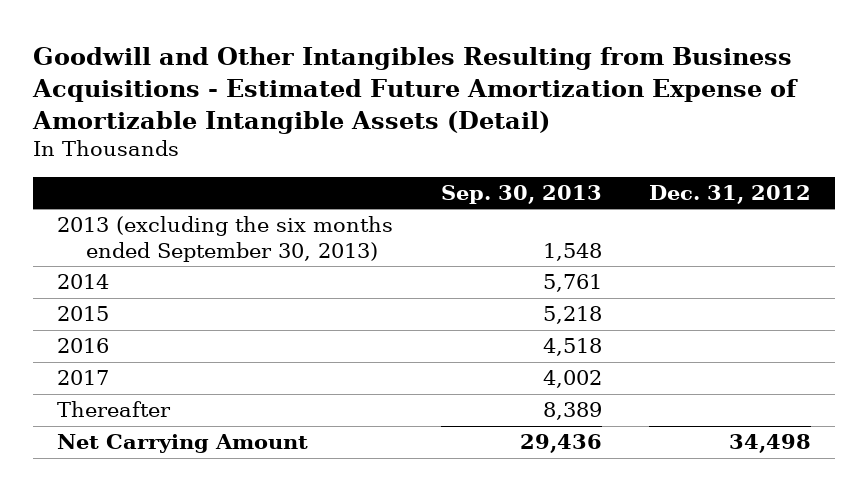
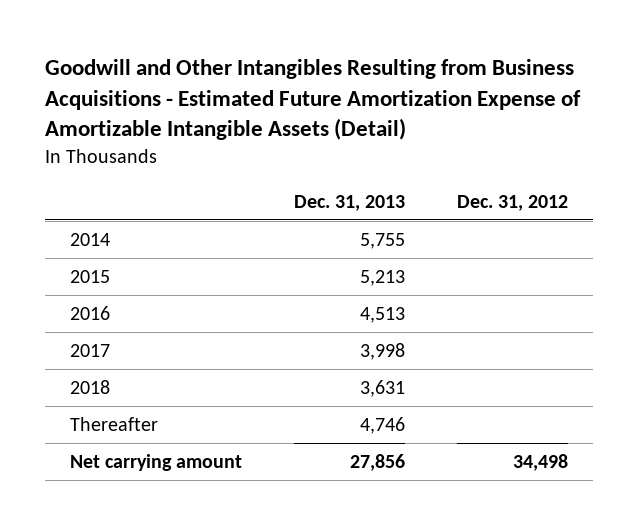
[440,185,602,205] Sep. 30, 2013 -> none
none -> [294,194,406,211] Dec. 31, 2013
[57,216,394,263] 2013 (excluding the six months ended September 30, 2013) -> none
none -> [70,379,111,394] 2018
[57,434,309,454] Net Carrying Amount -> [70,453,243,471] Net carrying amount

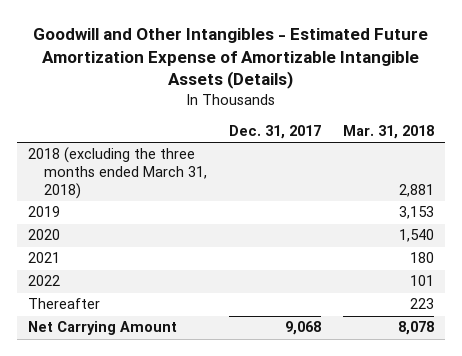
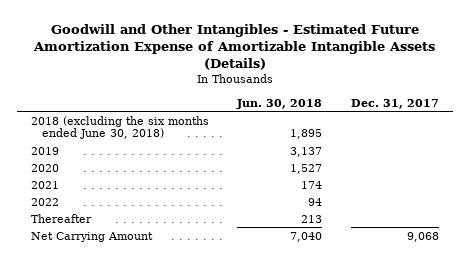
[342,125,434,140] Mar. 31, 2018 -> none
none -> [236,98,323,109] Jun. 30, 2018
[28,147,208,199] 2018 (excluding the three months ended March 31, 2018) -> [31,115,210,140] 2018 (excluding the six months ended June 30, 2018)

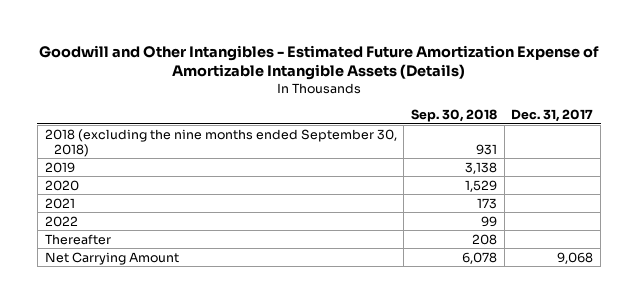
[236,98,323,109] Jun. 30, 2018 -> none
none -> [411,109,498,123] Sep. 30, 2018
[31,115,210,140] 2018 (excluding the six months ended June 30, 2018) -> [44,128,397,157] 2018 (excluding the nine months ended September 30, 2018)

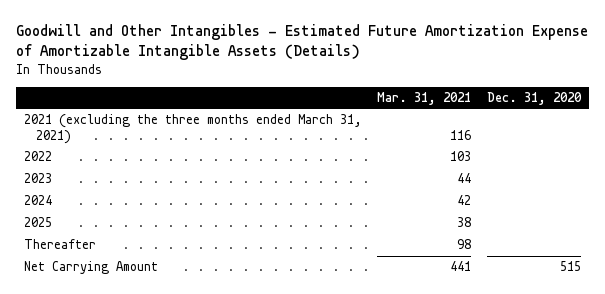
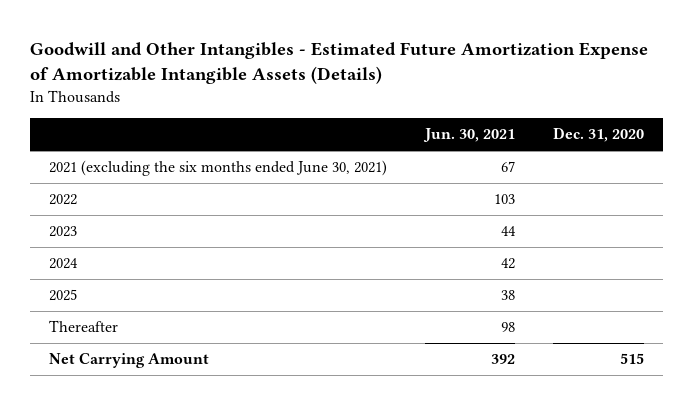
[377,91,472,105] Mar. 31, 2021 -> none
none -> [423,128,516,143] Jun. 30, 2021
[23,114,362,145] 2021 (excluding the three months ended March 31, 2021) -> [48,160,387,177] 2021 (excluding the six months ended June 30, 2021)

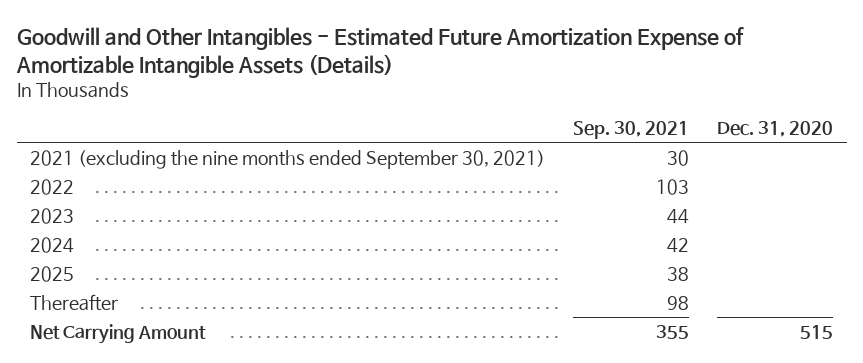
[423,128,516,143] Jun. 30, 2021 -> none
none -> [573,121,690,140] Sep. 30, 2021
[48,160,387,177] 2021 (excluding the six months ended June 30, 2021) -> [30,149,546,169] 2021 (excluding the nine months ended September 30, 2021)

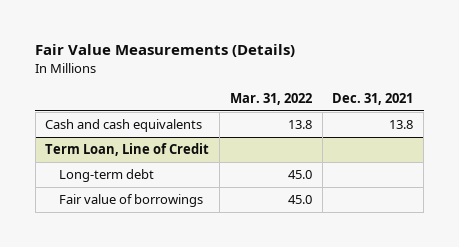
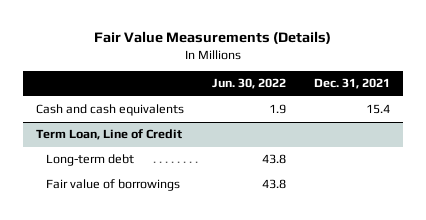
[229,92,312,105] Mar. 31, 2022 -> none
none -> [211,78,286,90] Jun. 30, 2022
[389,120,414,130] 13.8 -> [365,104,390,115] 15.4

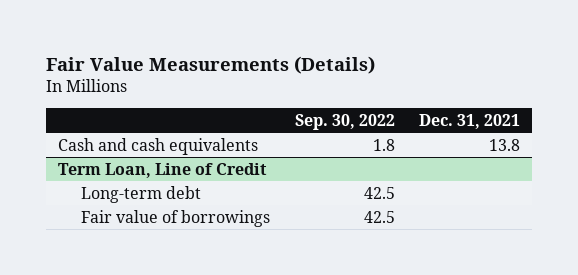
[211,78,286,90] Jun. 30, 2022 -> none
none -> [294,114,395,131] Sep. 30, 2022
[365,104,390,115] 15.4 -> [489,138,521,151] 13.8

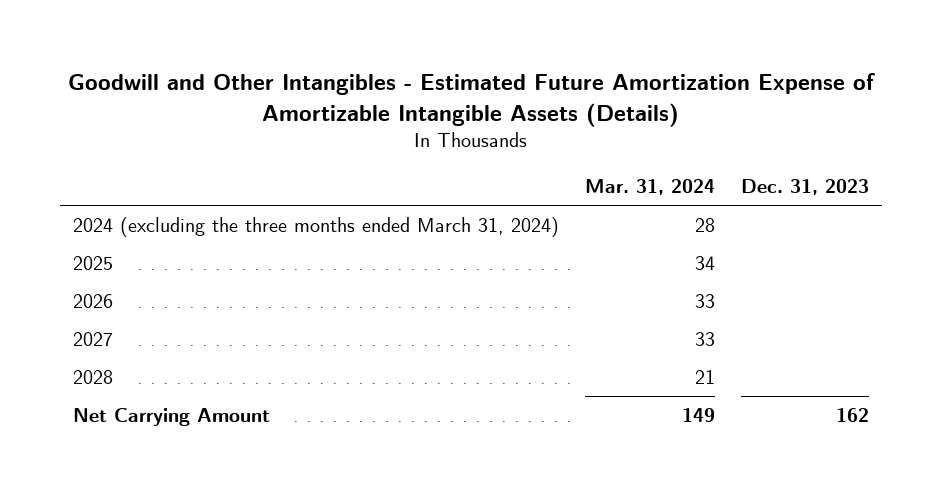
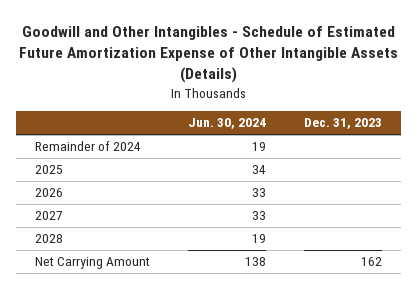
[67,73,875,127] Goodwill and Other Intangibles - Estimated Future Amortization Expense of Amortizable Intangible Assets (Details) -> [18,26,398,84] Goodwill and Other Intangibles - Schedule of Estimated Future Amortization Expense of Other Intangible Assets (Details)
[584,179,715,196] Mar. 31, 2024 -> none
none -> [188,118,267,130] Jun. 30, 2024
[72,217,559,238] 2024 (excluding the three months ended March 31, 2024) -> [35,141,142,152] Remainder of 2024

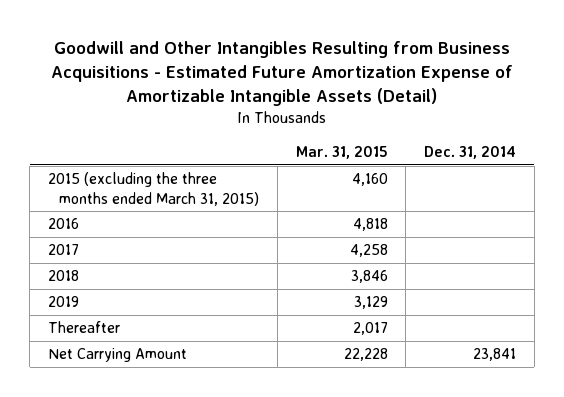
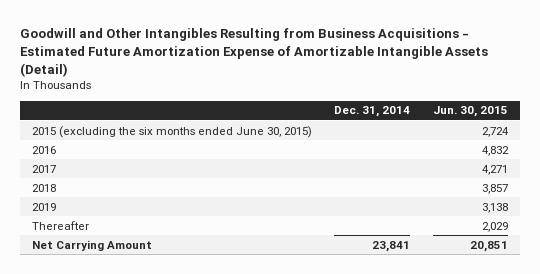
[295,145,388,159] Mar. 31, 2015 -> none
none -> [433,106,509,118] Jun. 30, 2015
[47,172,260,206] 2015 (excluding the three months ended March 31, 2015) -> [31,125,312,138] 2015 (excluding the six months ended June 30, 2015)

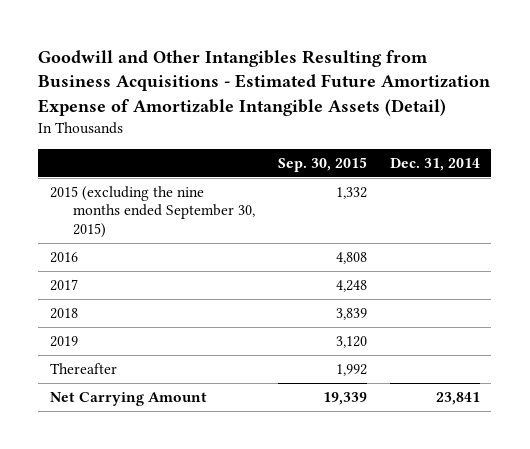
[433,106,509,118] Jun. 30, 2015 -> none
none -> [277,156,367,172] Sep. 30, 2015
[31,125,312,138] 2015 (excluding the six months ended June 30, 2015) -> [49,186,255,238] 2015 (excluding the nine months ended September 30, 2015)

